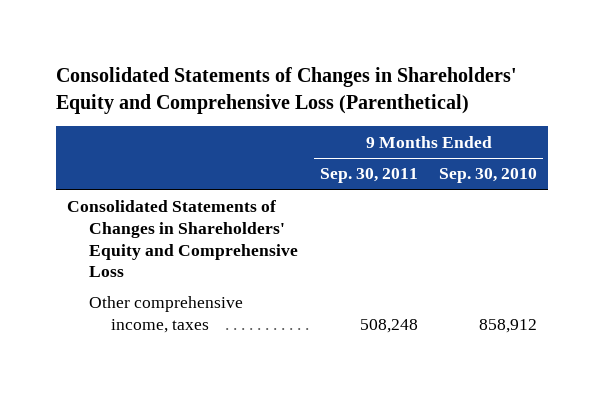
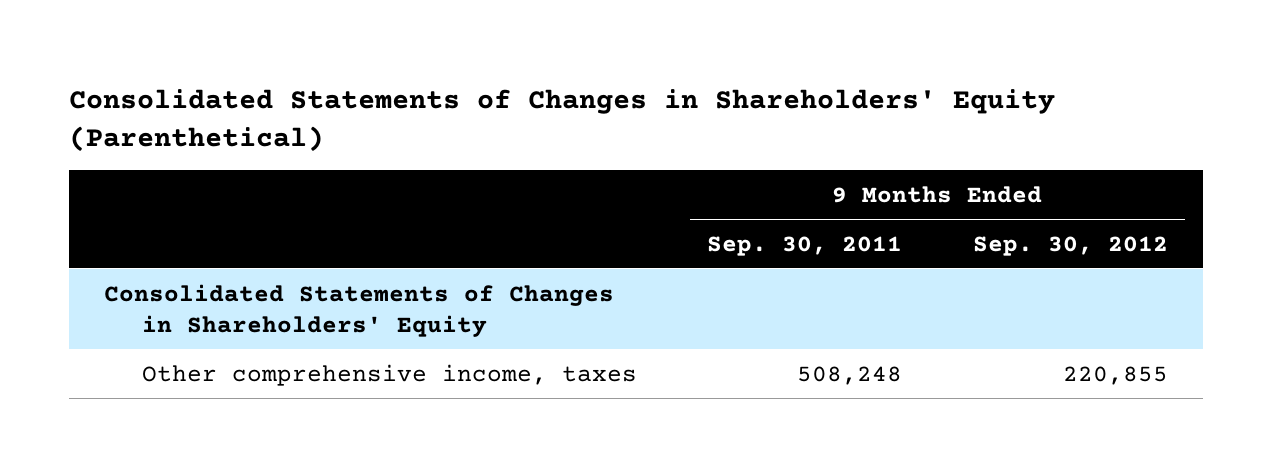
[55,67,517,115] Consolidated Statements of Changes in Shareholders' Equity and Comprehensive Loss (Parenthetical) -> [69,88,1056,152] Consolidated Statements of Changes in Shareholders' Equity (Parenthetical)
[439,168,538,184] Sep. 30, 2010 -> none
none -> [972,235,1168,256] Sep. 30, 2012
[66,200,298,278] Consolidated Statements of Changes in Shareholders' Equity and Comprehensive Loss -> [104,283,615,337] Consolidated Statements of Changes in Shareholders' Equity

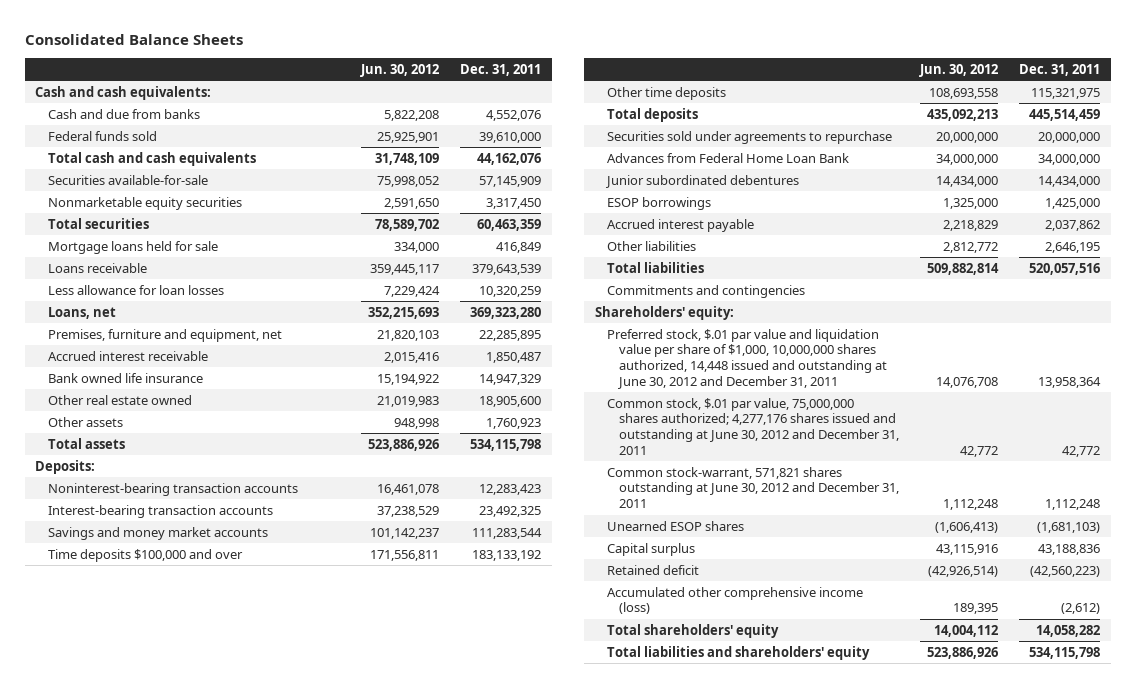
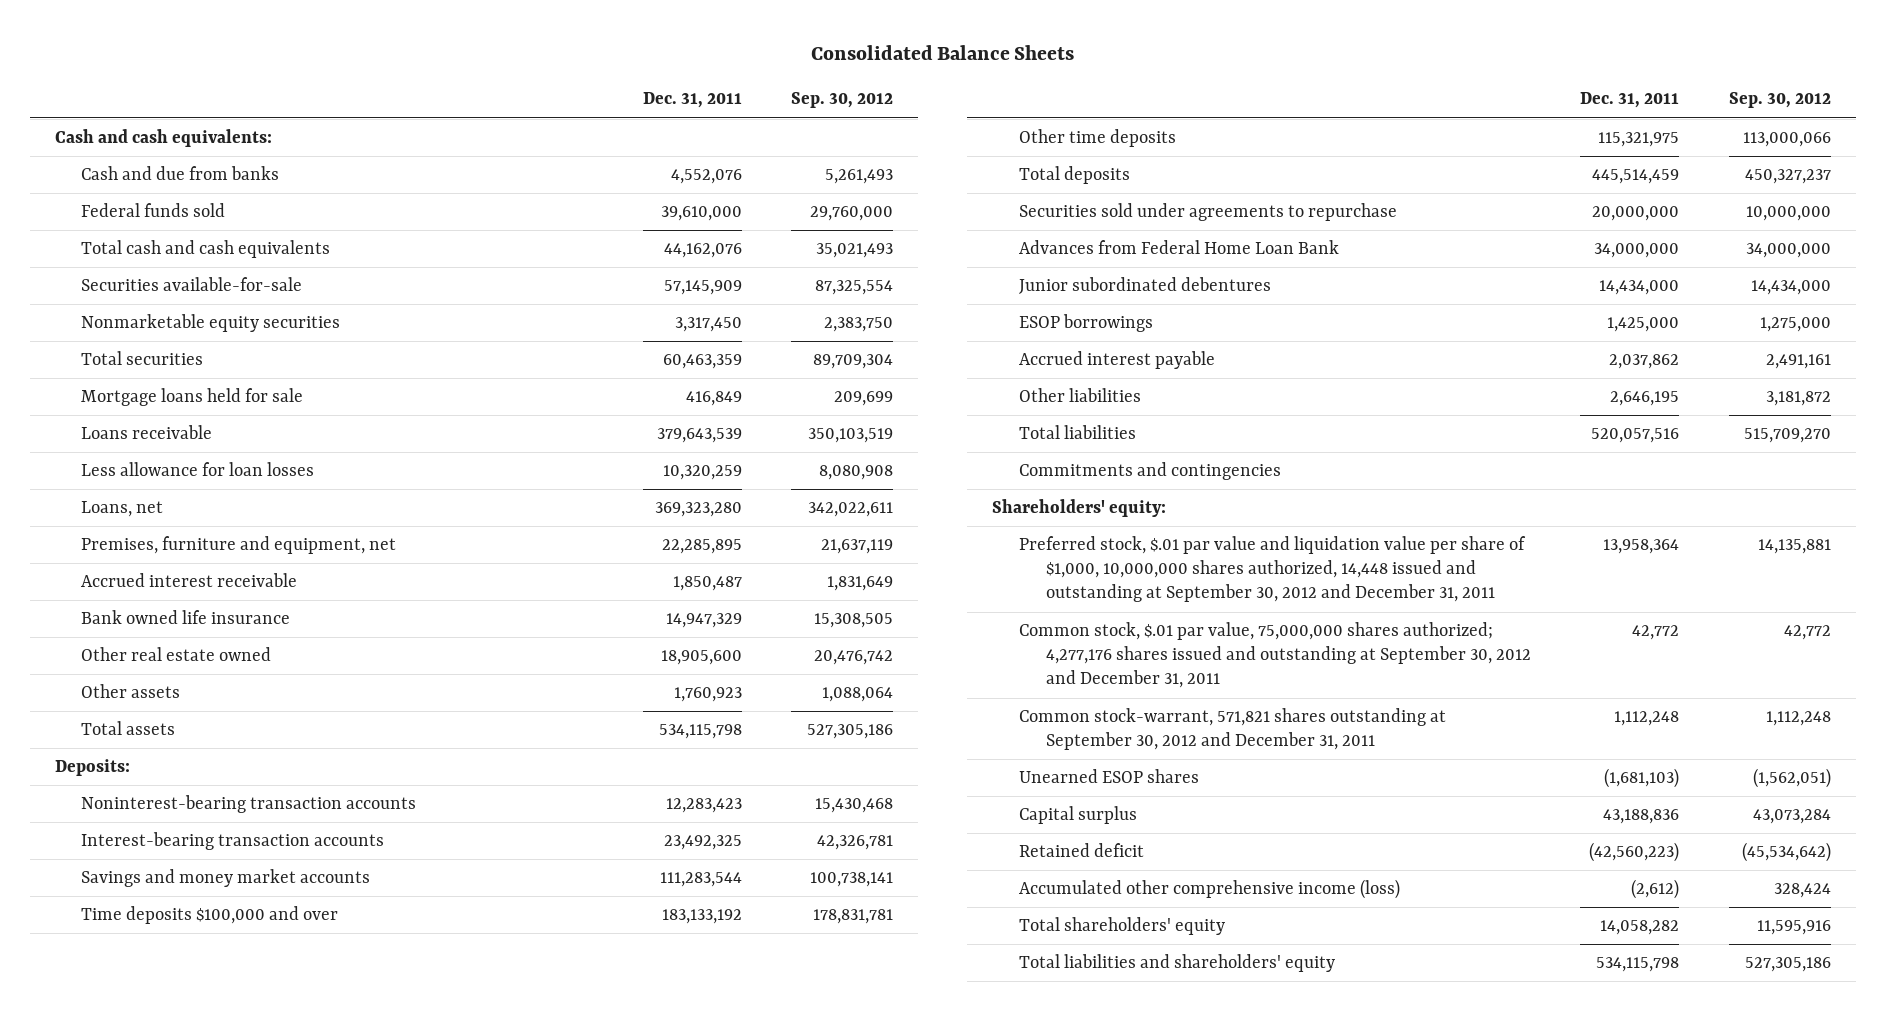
[360,63,440,77] Jun. 30, 2012 -> none
none -> [791,92,894,109] Sep. 30, 2012
[606,328,888,389] Preferred stock, $.01 par value and liquidation value per share of $1,000, 10,000,000 shares authorized, 14,448 issued and outstanding at June 30, 2012 and December 31, 2011 -> [1019,536,1527,603] Preferred stock, $.01 par value and liquidation value per share of $1,000, 10,000,000 shares authorized, 14,448 issued and outstanding at September 30, 2012 and December 31, 2011
[606,397,900,455] Common stock, $.01 par value, 75,000,000 shares authorized; 4,277,176 shares issued and outstanding at June 30, 2012 and December 31, 2011 -> [1019,622,1531,689] Common stock, $.01 par value, 75,000,000 shares authorized; 4,277,176 shares issued and outstanding at September 30, 2012 and December 31, 2011
[606,466,900,509] Common stock-warrant, 571,821 shares outstanding at June 30, 2012 and December 31, 2011 -> [1019,708,1447,751] Common stock-warrant, 571,821 shares outstanding at September 30, 2012 and December 31, 2011

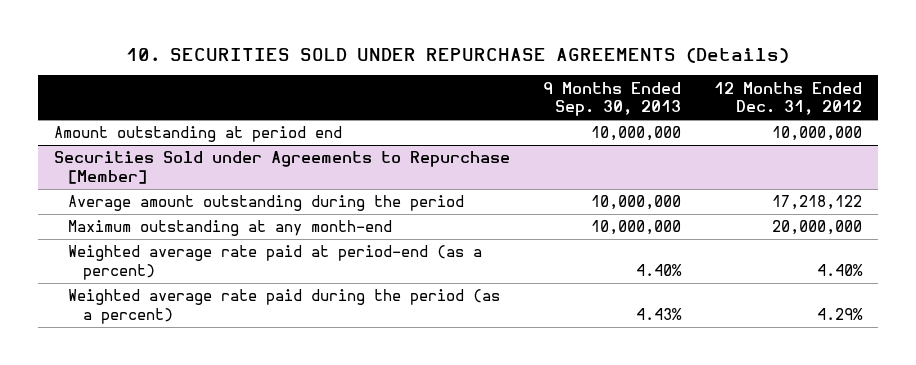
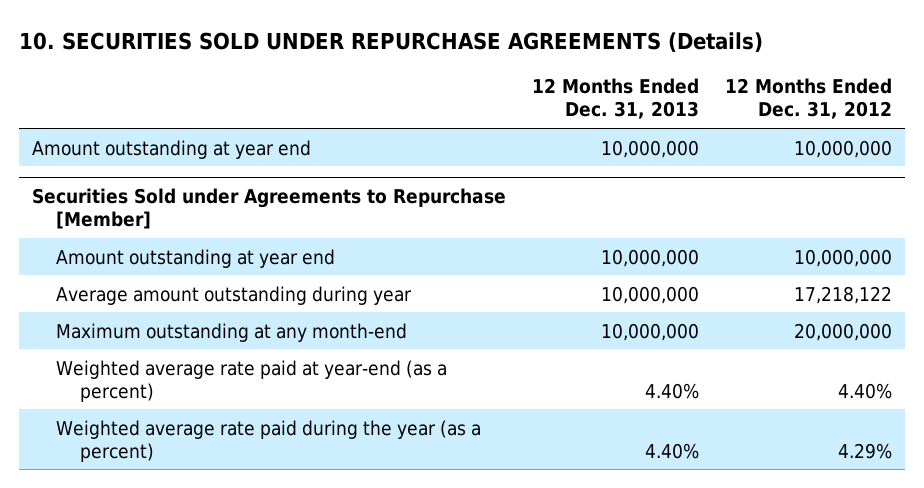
[542,81,681,117] 9 Months Ended Sep. 30, 2013 -> none
none -> [531,78,699,120] 12 Months Ended Dec. 31, 2013
[53,126,342,143] Amount outstanding at period end -> [32,139,312,159] Amount outstanding at year end
none -> [55,248,335,268] Amount outstanding at year end
[68,195,465,212] Average amount outstanding during the period -> [55,285,412,305] Average amount outstanding during year
[68,245,483,280] Weighted average rate paid at period-end (as a percent) -> [55,359,447,402] Weighted average rate paid at year-end (as a percent)
[68,289,501,324] Weighted average rate paid during the period (as a percent) -> [55,419,481,462] Weighted average rate paid during the year (as a percent)

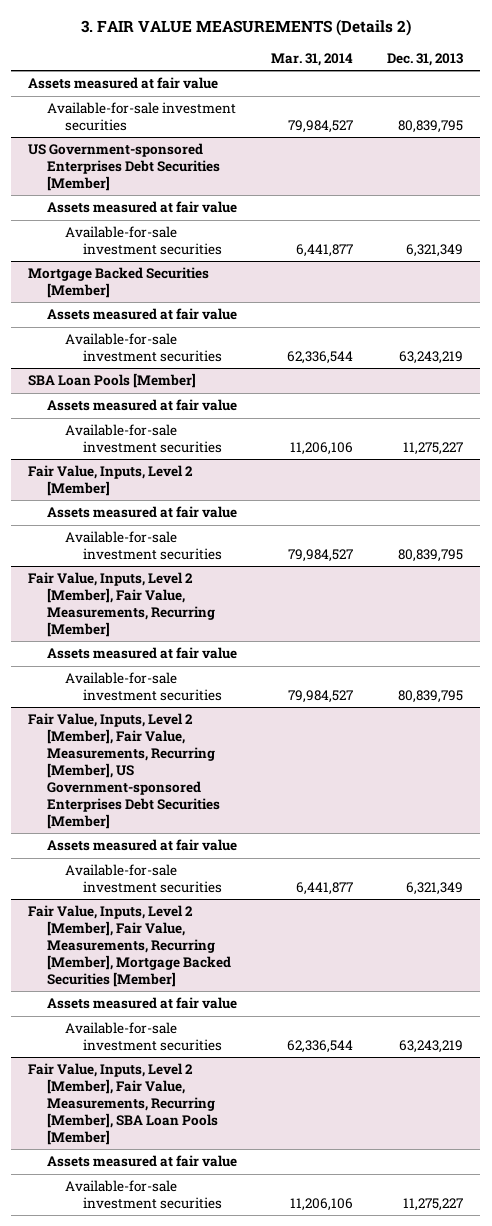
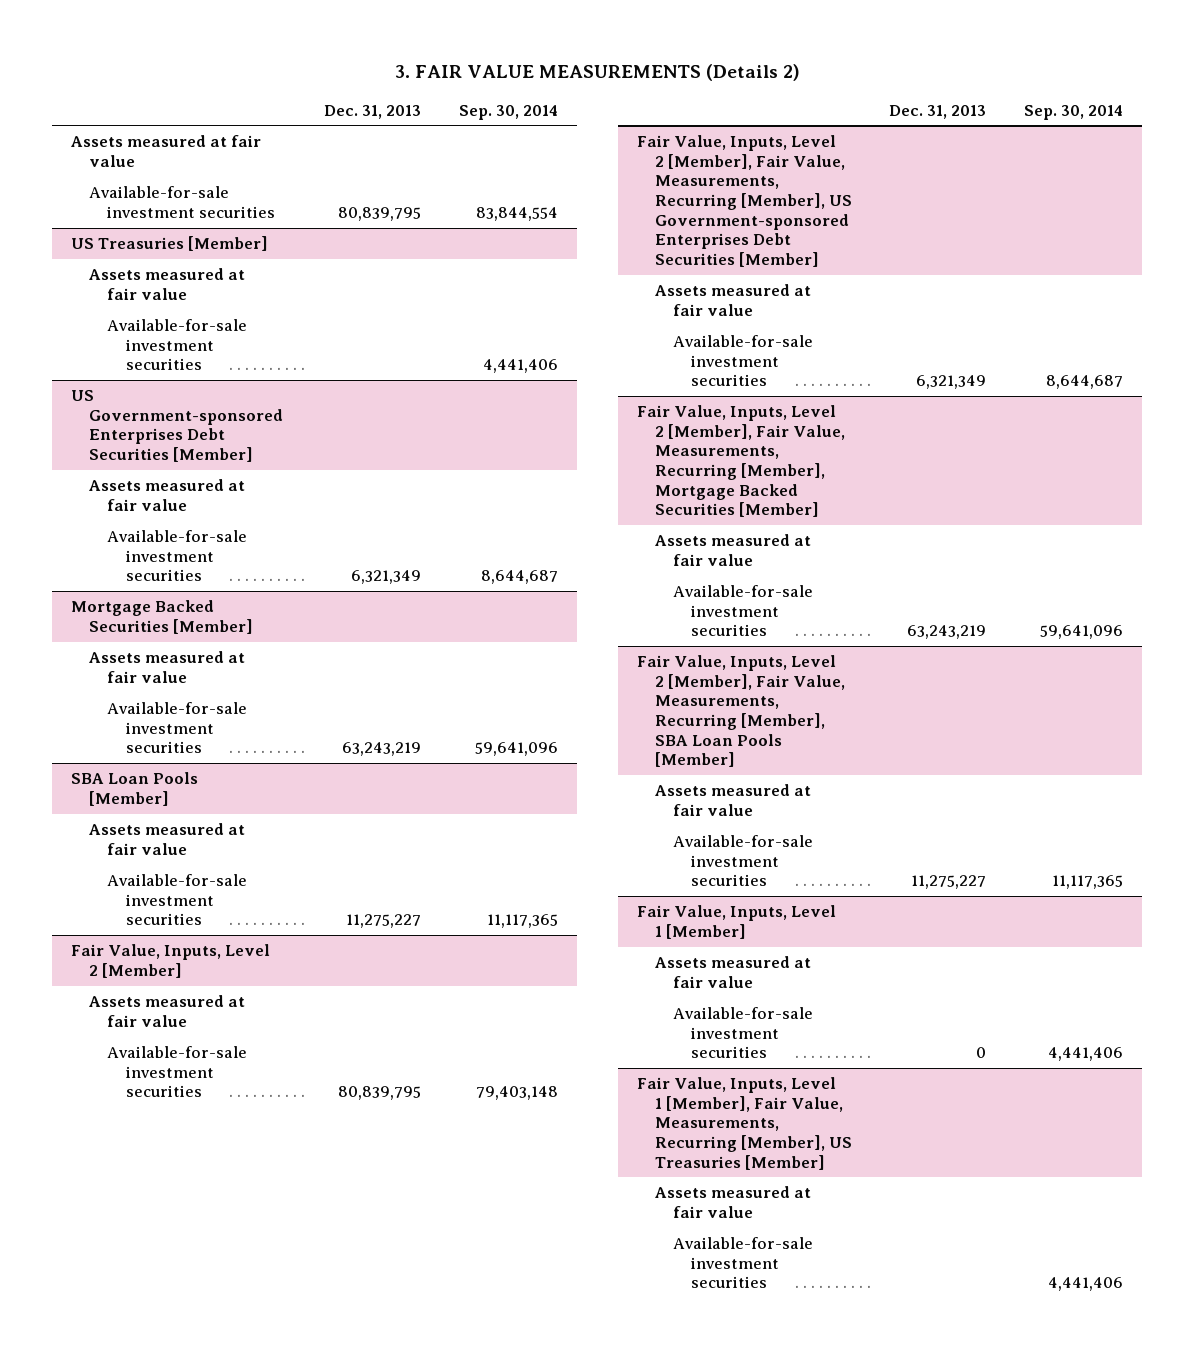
[270,52,353,66] Mar. 31, 2014 -> none
none -> [458,104,558,120] Sep. 30, 2014
none -> [71,236,269,252] US Treasuries [Member]
none -> [89,268,246,300] Assets measured at fair value
none -> [107,319,248,371] Available-for-sale investment securities
[28,572,215,638] Fair Value, Inputs, Level 2 [Member], Fair Value, Measurements, Recurring [Member] -> none
[46,647,237,660] Assets measured at fair value -> none
[64,672,223,702] Available-for-sale investment securities -> none
none -> [636,905,836,939] Fair Value, Inputs, Level 1 [Member]
none -> [654,956,811,988] Assets measured at fair value
none -> [672,1007,813,1059] Available-for-sale investment securities
none -> [636,1077,852,1170] Fair Value, Inputs, Level 1 [Member], Fair Value, Measurements, Recurring [Member], US Treasuries [Member]
none -> [654,1186,811,1218] Assets measured at fair value
none -> [672,1237,813,1289] Available-for-sale investment securities

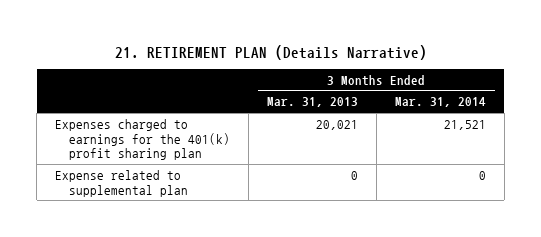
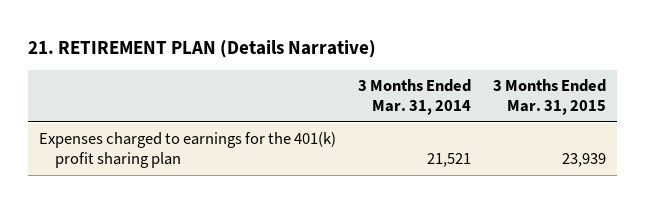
[266,97,358,108] Mar. 31, 2013 -> none
none -> [492,79,606,116] 3 Months Ended Mar. 31, 2015
[55,169,188,197] Expense related to supplemental plan -> none

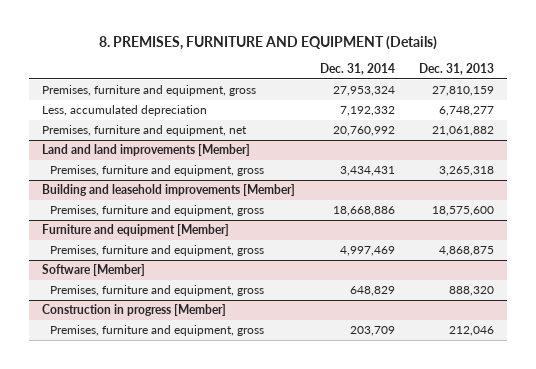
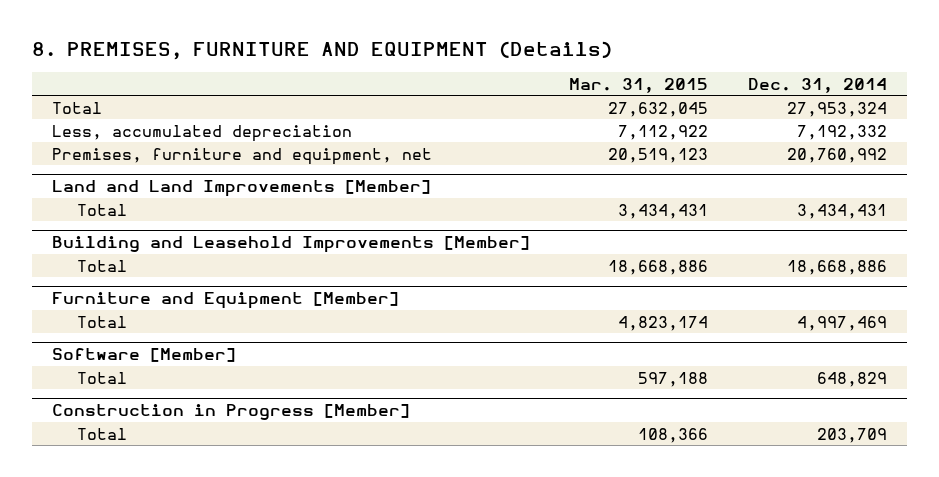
[419,62,495,75] Dec. 31, 2013 -> none
none -> [569,77,709,93] Mar. 31, 2015
[41,85,256,97] Premises, furniture and equipment, gross -> [51,101,102,114] Total
[41,144,250,157] Land and land improvements [Member] -> [51,180,431,198] Land and Land Improvements [Member]
[50,165,265,177] Premises, furniture and equipment, gross -> [76,203,127,216] Total
[41,184,295,197] Building and leasehold improvements [Member] -> [51,236,530,254] Building and Leasehold Improvements [Member]
[50,205,265,217] Premises, furniture and equipment, gross -> [76,259,127,272] Total
[41,224,229,237] Furniture and equipment [Member] -> [51,292,399,310] Furniture and Equipment [Member]
[50,245,265,257] Premises, furniture and equipment, gross -> [76,315,127,328] Total
[50,285,265,297] Premises, furniture and equipment, gross -> [76,371,127,384] Total
[41,304,226,317] Construction in progress [Member] -> [51,404,410,421] Construction in Progress [Member]
[50,325,265,337] Premises, furniture and equipment, gross -> [76,427,127,440] Total

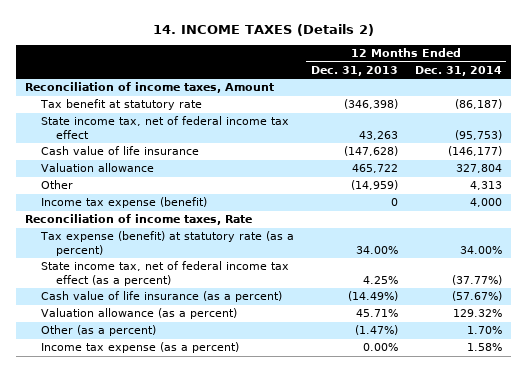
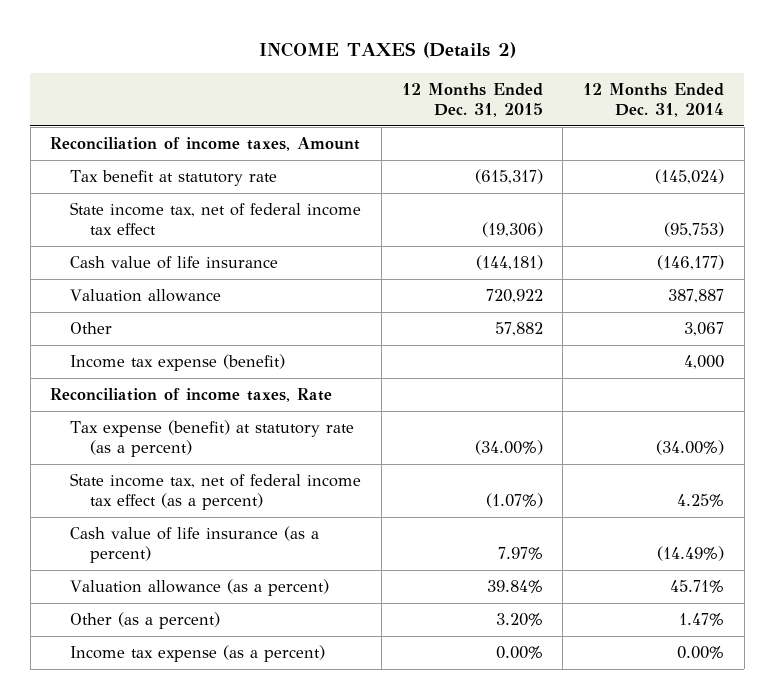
[153,23,375,36] 14. INCOME TAXES (Details 2) -> [259,42,517,59] INCOME TAXES (Details 2)
[310,65,398,76] Dec. 31, 2013 -> none
none -> [401,83,543,118] 12 Months Ended Dec. 31, 2015
[454,99,502,110] (86,187) -> [654,169,724,185] (145,024)
[455,164,502,174] 327,804 -> [667,289,724,304] 387,887
[469,181,502,191] 4,313 -> [683,322,724,337] 3,067
[459,245,502,254] 34.00% -> [655,440,724,456] (34.00%)
[451,274,502,285] (37.77%) -> [676,494,724,508] 4.25%
[451,291,502,302] (57.67%) -> [656,546,724,562] (14.49%)
[452,309,502,318] 129.32% -> [669,580,724,594] 45.71%
[466,326,502,335] 1.70% -> [678,613,724,627] 1.47%
[466,343,502,352] 1.58% -> [676,646,724,660] 0.00%

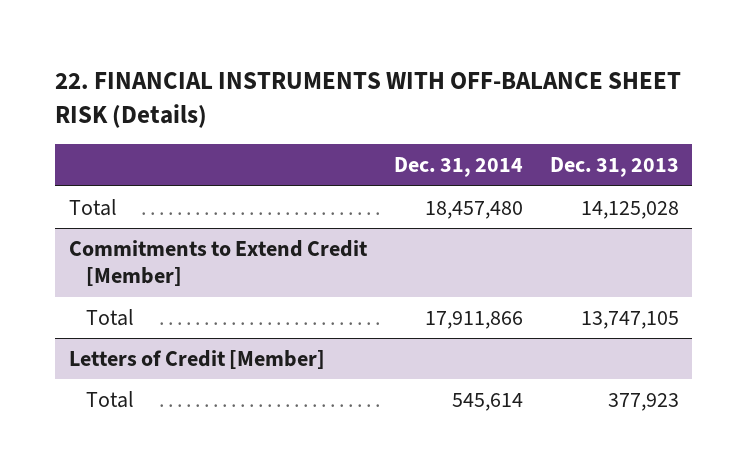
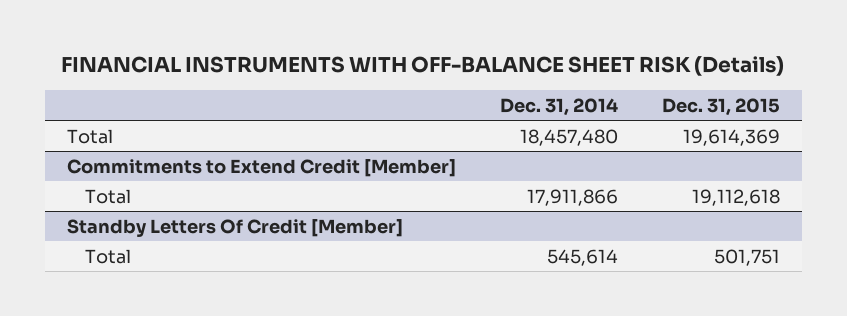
[55,71,682,128] 22. FINANCIAL INSTRUMENTS WITH OFF-BALANCE SHEET RISK (Details) -> [61,56,785,77] FINANCIAL INSTRUMENTS WITH OFF-BALANCE SHEET RISK (Details)
[549,157,679,178] Dec. 31, 2013 -> none
none -> [662,97,781,116] Dec. 31, 2015
[68,349,325,369] Letters of Credit [Member] -> [66,218,403,237] Standby Letters Of Credit [Member]

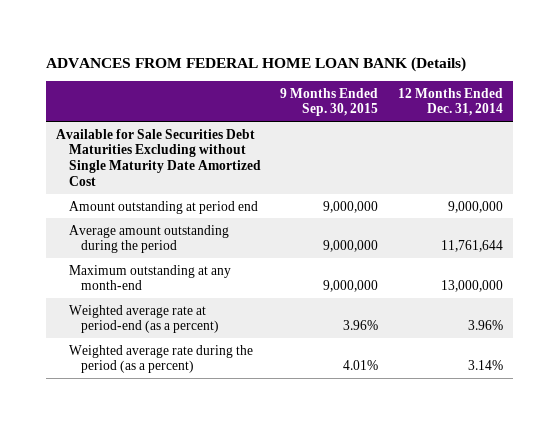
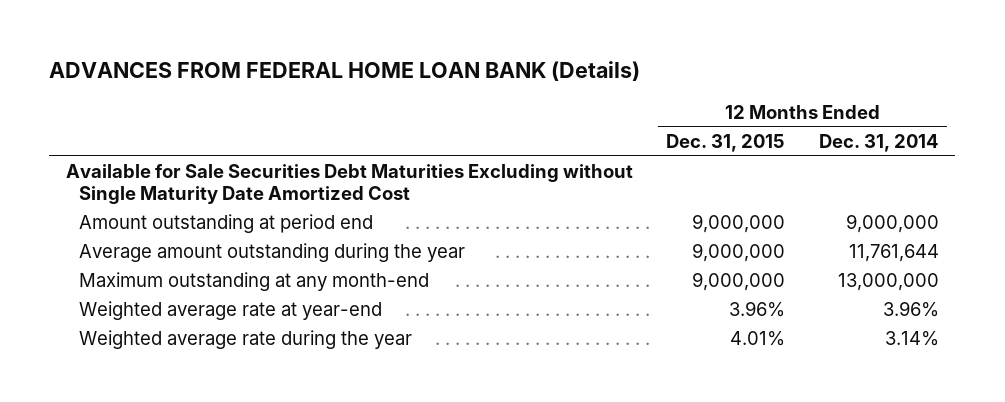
[280,87,379,117] 9 Months Ended Sep. 30, 2015 -> none
none -> [666,133,786,152] Dec. 31, 2015
[68,224,229,254] Average amount outstanding during the period -> [79,243,466,263] Average amount outstanding during the year
[68,304,219,334] Weighted average rate at period-end (as a percent) -> [79,301,383,321] Weighted average rate at year-end
[68,344,253,374] Weighted average rate during the period (as a percent) -> [79,330,413,350] Weighted average rate during the year

